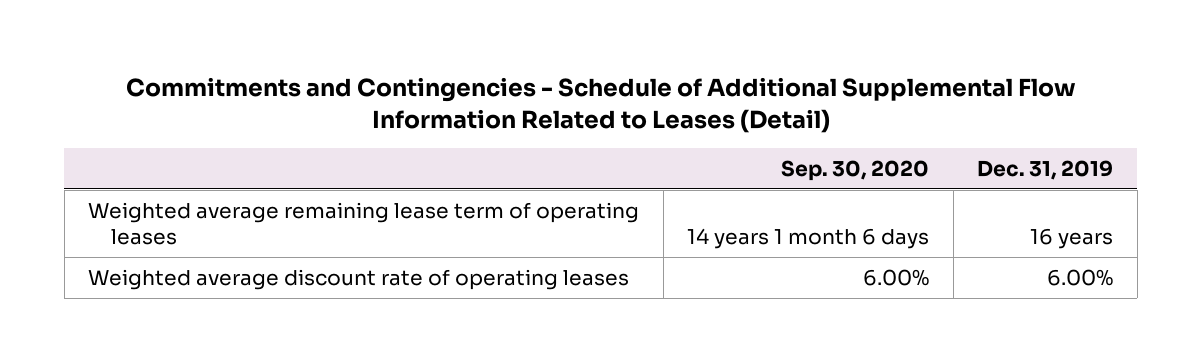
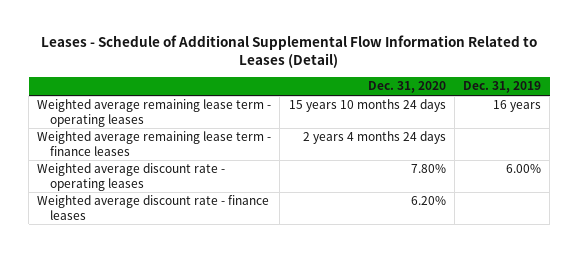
[125,77,1076,133] Commitments and Contingencies - Schedule of Additional Supplemental Flow Information Related to Leases (Detail) -> [41,34,538,69] Leases - Schedule of Additional Supplemental Flow Information Related to Leases (Detail)
[781,159,930,181] Sep. 30, 2020 -> none
none -> [367,81,446,94] Dec. 31, 2020
[88,201,640,245] Weighted average remaining lease term of operating leases -> [37,99,272,127] Weighted average remaining lease term - operating leases
none -> [37,131,272,156] Weighted average remaining lease term - finance leases
[88,268,630,290] Weighted average discount rate of operating leases -> [37,163,226,191] Weighted average discount rate - operating leases
none -> [37,195,270,220] Weighted average discount rate - finance leases

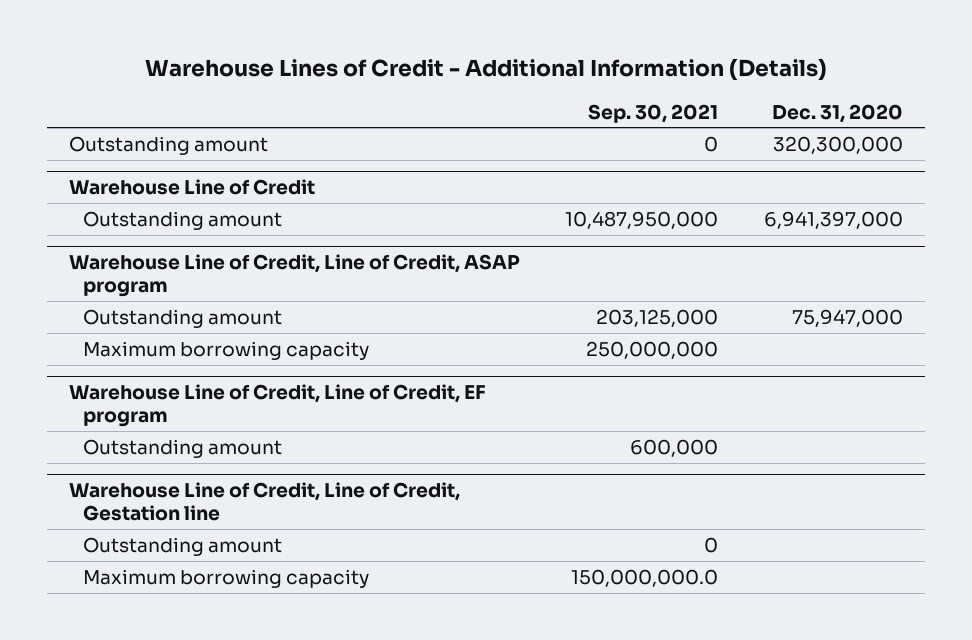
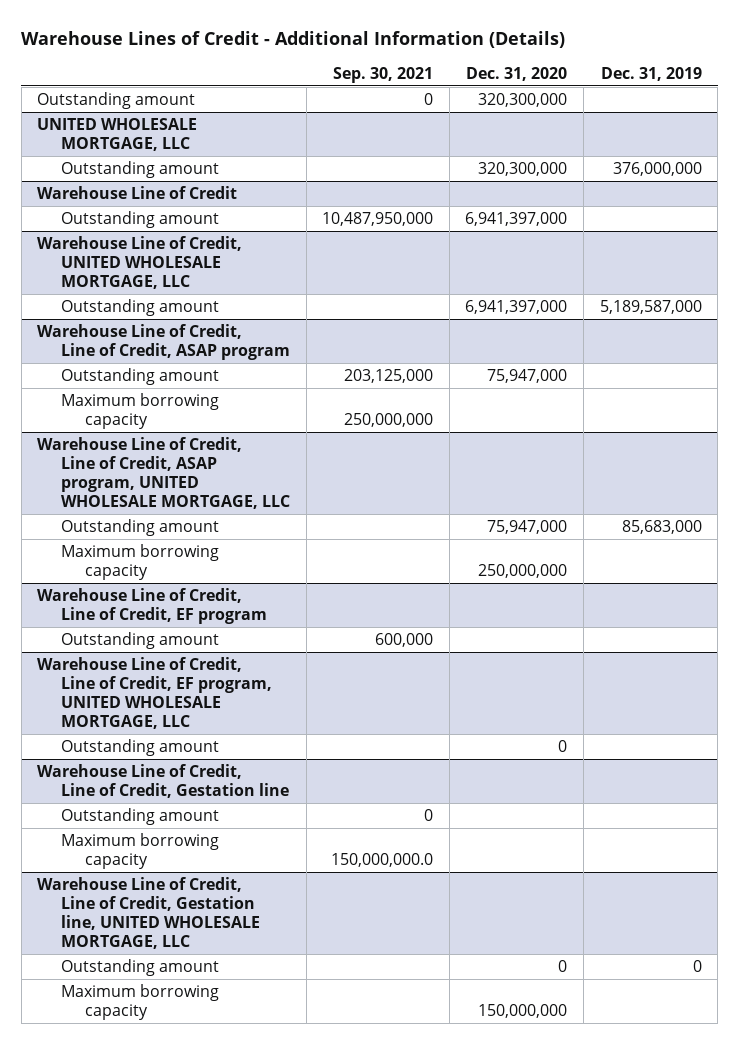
none -> [600,66,702,81] Dec. 31, 2019
none -> [37,117,198,151] UNITED WHOLESALE MORTGAGE, LLC
none -> [61,160,220,178] Outstanding amount
none -> [37,235,243,289] Warehouse Line of Credit, UNITED WHOLESALE MORTGAGE, LLC
none -> [61,298,220,316] Outstanding amount
none -> [37,436,291,509] Warehouse Line of Credit, Line of Credit, ASAP program, UNITED WHOLESALE MORTGAGE, LLC
none -> [61,518,220,536] Outstanding amount
none -> [61,543,220,580] Maximum borrowing capacity
none -> [37,656,273,729] Warehouse Line of Credit, Line of Credit, EF program, UNITED WHOLESALE MORTGAGE, LLC
none -> [61,738,220,756] Outstanding amount
none -> [37,876,261,949] Warehouse Line of Credit, Line of Credit, Gestation line, UNITED WHOLESALE MORTGAGE, LLC
none -> [61,958,220,976] Outstanding amount
none -> [61,983,220,1020] Maximum borrowing capacity

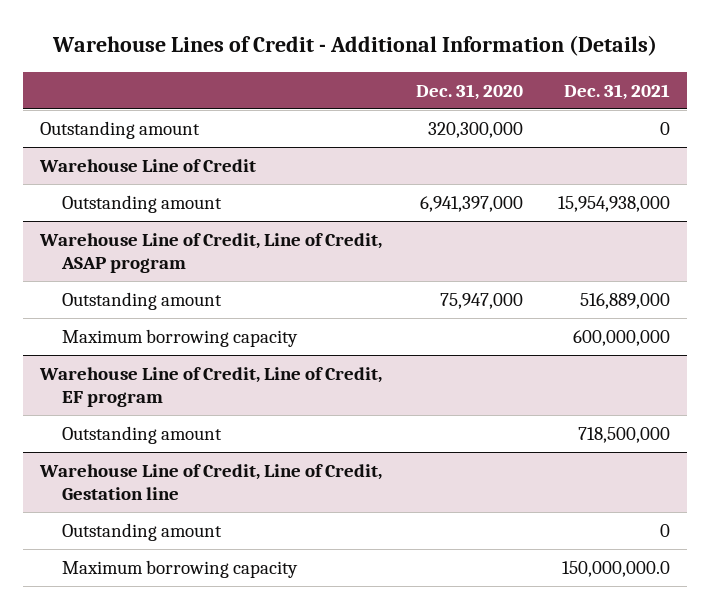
[333,66,434,83] Sep. 30, 2021 -> none
[600,66,702,81] Dec. 31, 2019 -> none
none -> [563,83,670,100] Dec. 31, 2021
[37,117,198,151] UNITED WHOLESALE MORTGAGE, LLC -> none
[61,160,220,178] Outstanding amount -> none
[37,235,243,289] Warehouse Line of Credit, UNITED WHOLESALE MORTGAGE, LLC -> none
[61,298,220,316] Outstanding amount -> none
[37,436,291,509] Warehouse Line of Credit, Line of Credit, ASAP program, UNITED WHOLESALE MORTGAGE, LLC -> none
[61,518,220,536] Outstanding amount -> none
[61,543,220,580] Maximum borrowing capacity -> none
[37,656,273,729] Warehouse Line of Credit, Line of Credit, EF program, UNITED WHOLESALE MORTGAGE, LLC -> none
[61,738,220,756] Outstanding amount -> none
[37,876,261,949] Warehouse Line of Credit, Line of Credit, Gestation line, UNITED WHOLESALE MORTGAGE, LLC -> none
[61,958,220,976] Outstanding amount -> none
[61,983,220,1020] Maximum borrowing capacity -> none

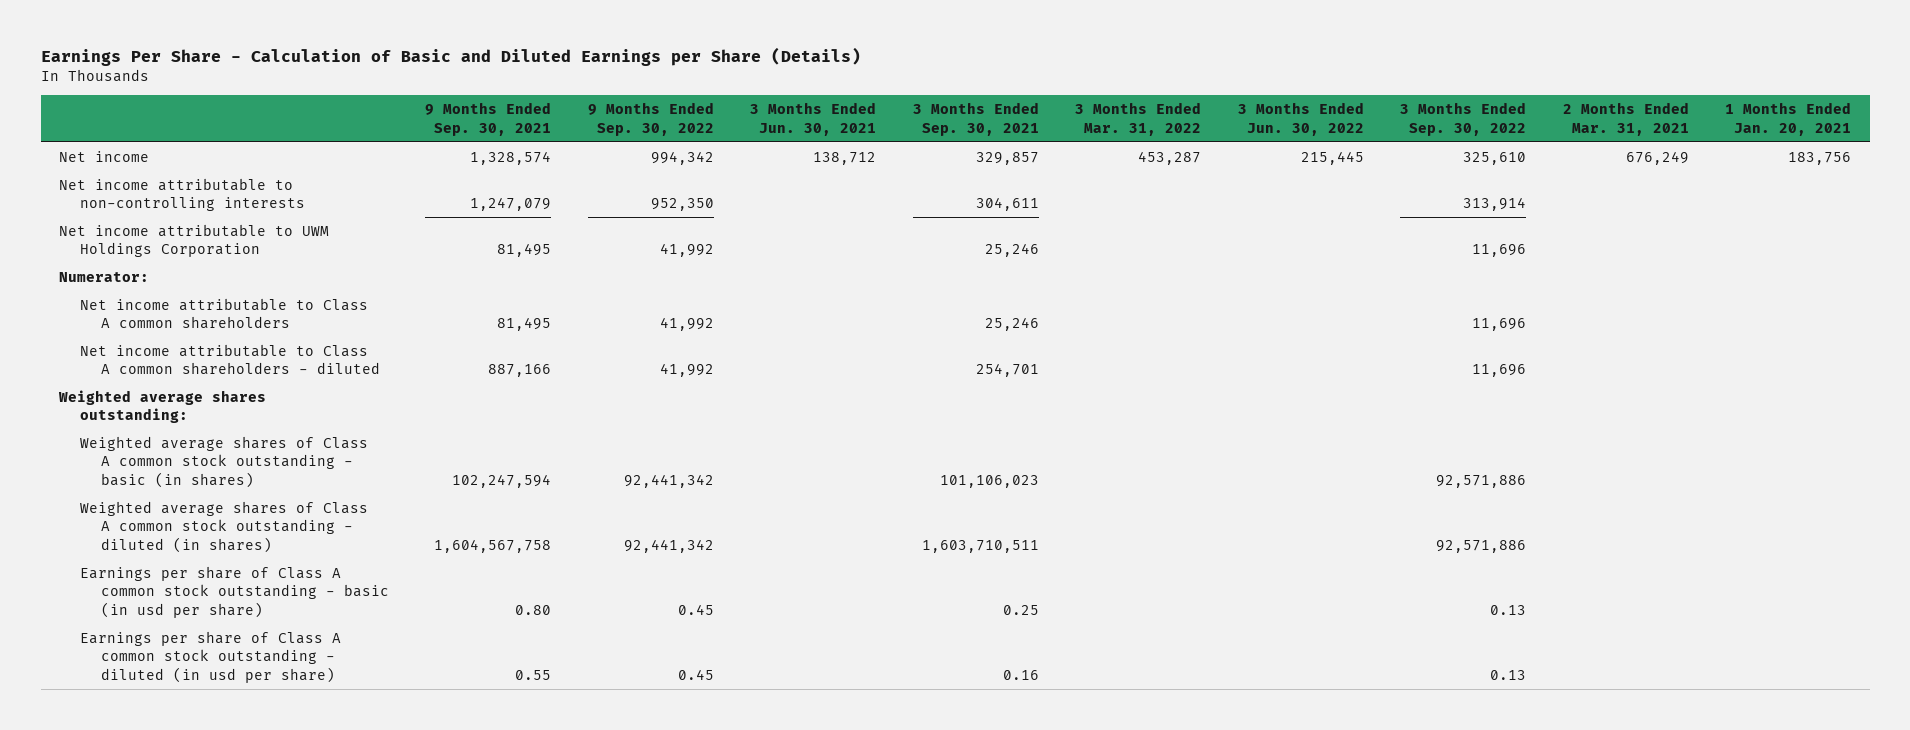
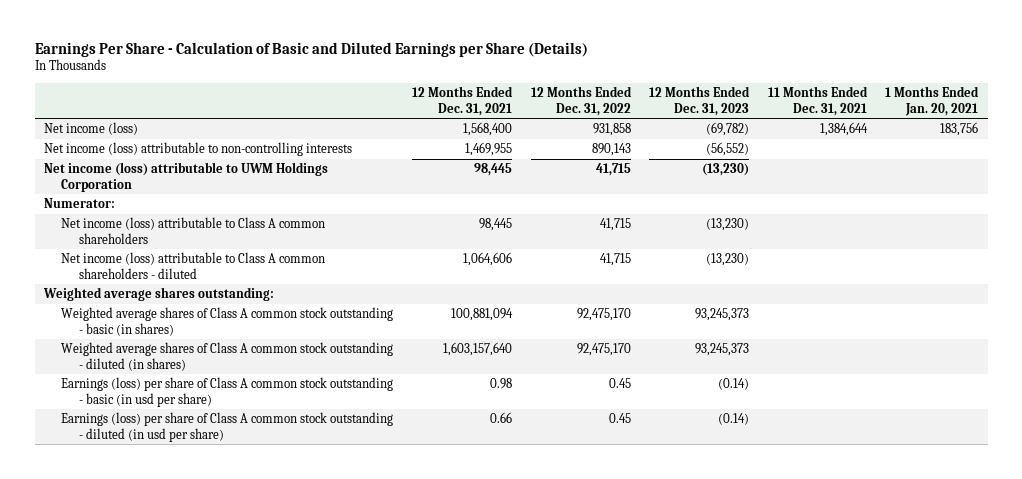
[425,102,552,136] 9 Months Ended Sep. 30, 2021 -> none
[587,102,714,136] 9 Months Ended Sep. 30, 2022 -> none
[750,102,877,136] 3 Months Ended Jun. 30, 2021 -> none
[912,102,1039,136] 3 Months Ended Sep. 30, 2021 -> none
[1075,102,1202,136] 3 Months Ended Mar. 31, 2022 -> none
[1237,102,1364,136] 3 Months Ended Jun. 30, 2022 -> none
[1400,102,1527,136] 3 Months Ended Sep. 30, 2022 -> none
[1562,102,1689,136] 2 Months Ended Mar. 31, 2021 -> none
none -> [412,86,514,116] 12 Months Ended Dec. 31, 2021
none -> [530,86,632,116] 12 Months Ended Dec. 31, 2022
none -> [649,86,751,116] 12 Months Ended Dec. 31, 2023
none -> [767,86,868,116] 11 Months Ended Dec. 31, 2021
[58,151,149,163] Net income -> [43,122,138,136] Net income (loss)
[58,178,305,212] Net income attributable to non-controlling interests -> [43,142,352,157] Net income (loss) attributable to non-controlling interests
[58,224,329,258] Net income attributable to UWM Holdings Corporation -> [43,162,328,192] Net income (loss) attributable to UWM Holdings Corporation
[79,298,368,330] Net income attributable to Class A common shareholders -> [61,217,326,244] Net income (loss) attributable to Class A common shareholders
[79,344,380,376] Net income attributable to Class A common shareholders - diluted -> [61,252,326,279] Net income (loss) attributable to Class A common shareholders - diluted
[79,566,389,618] Earnings per share of Class A common stock outstanding - basic (in usd per share) -> [61,377,394,407] Earnings (loss) per share of Class A common stock outstanding - basic (in usd per share)
[79,631,341,683] Earnings per share of Class A common stock outstanding - diluted (in usd per share) -> [61,412,394,442] Earnings (loss) per share of Class A common stock outstanding - diluted (in usd per share)

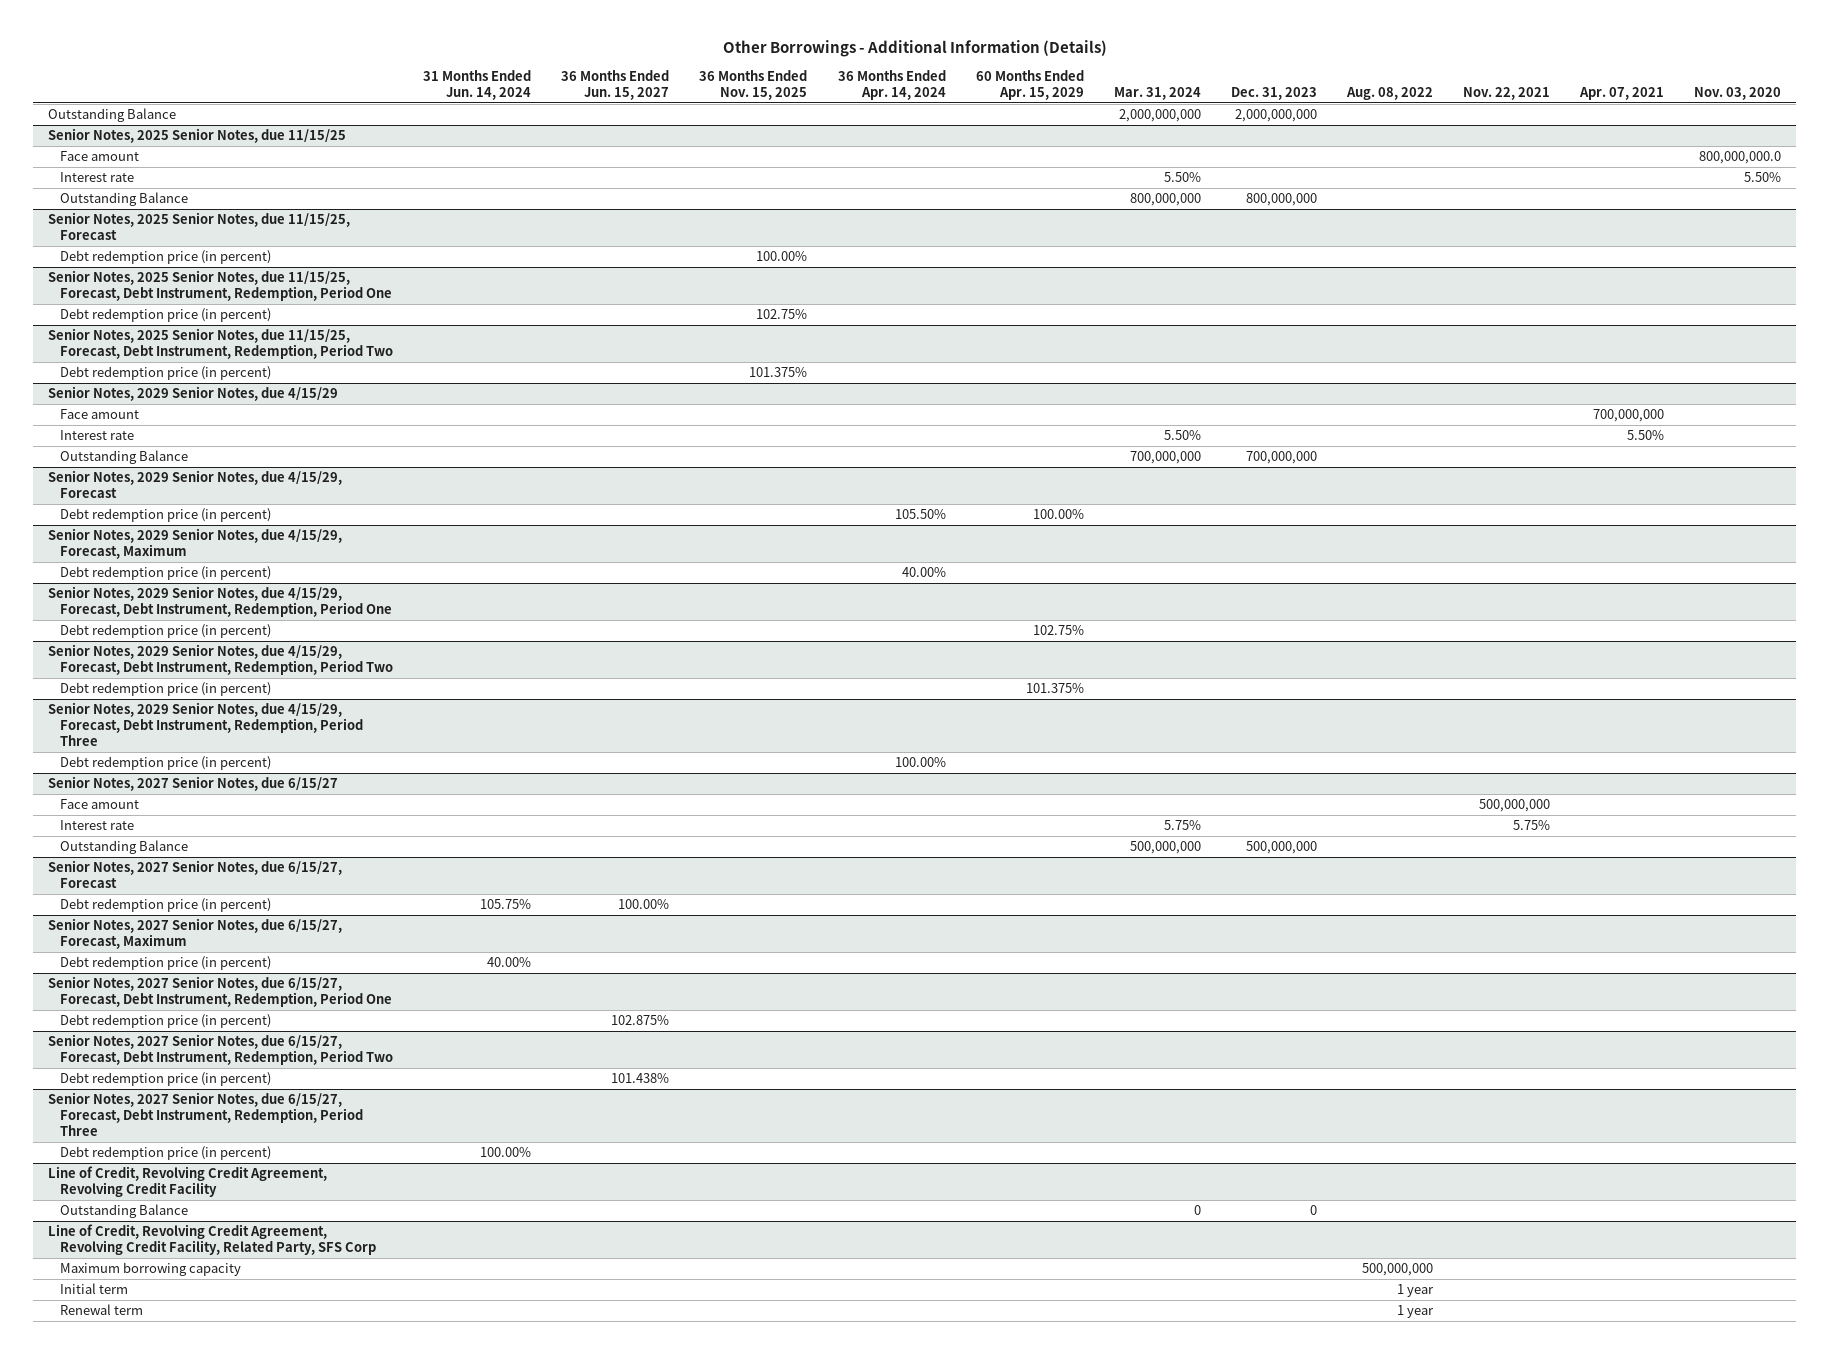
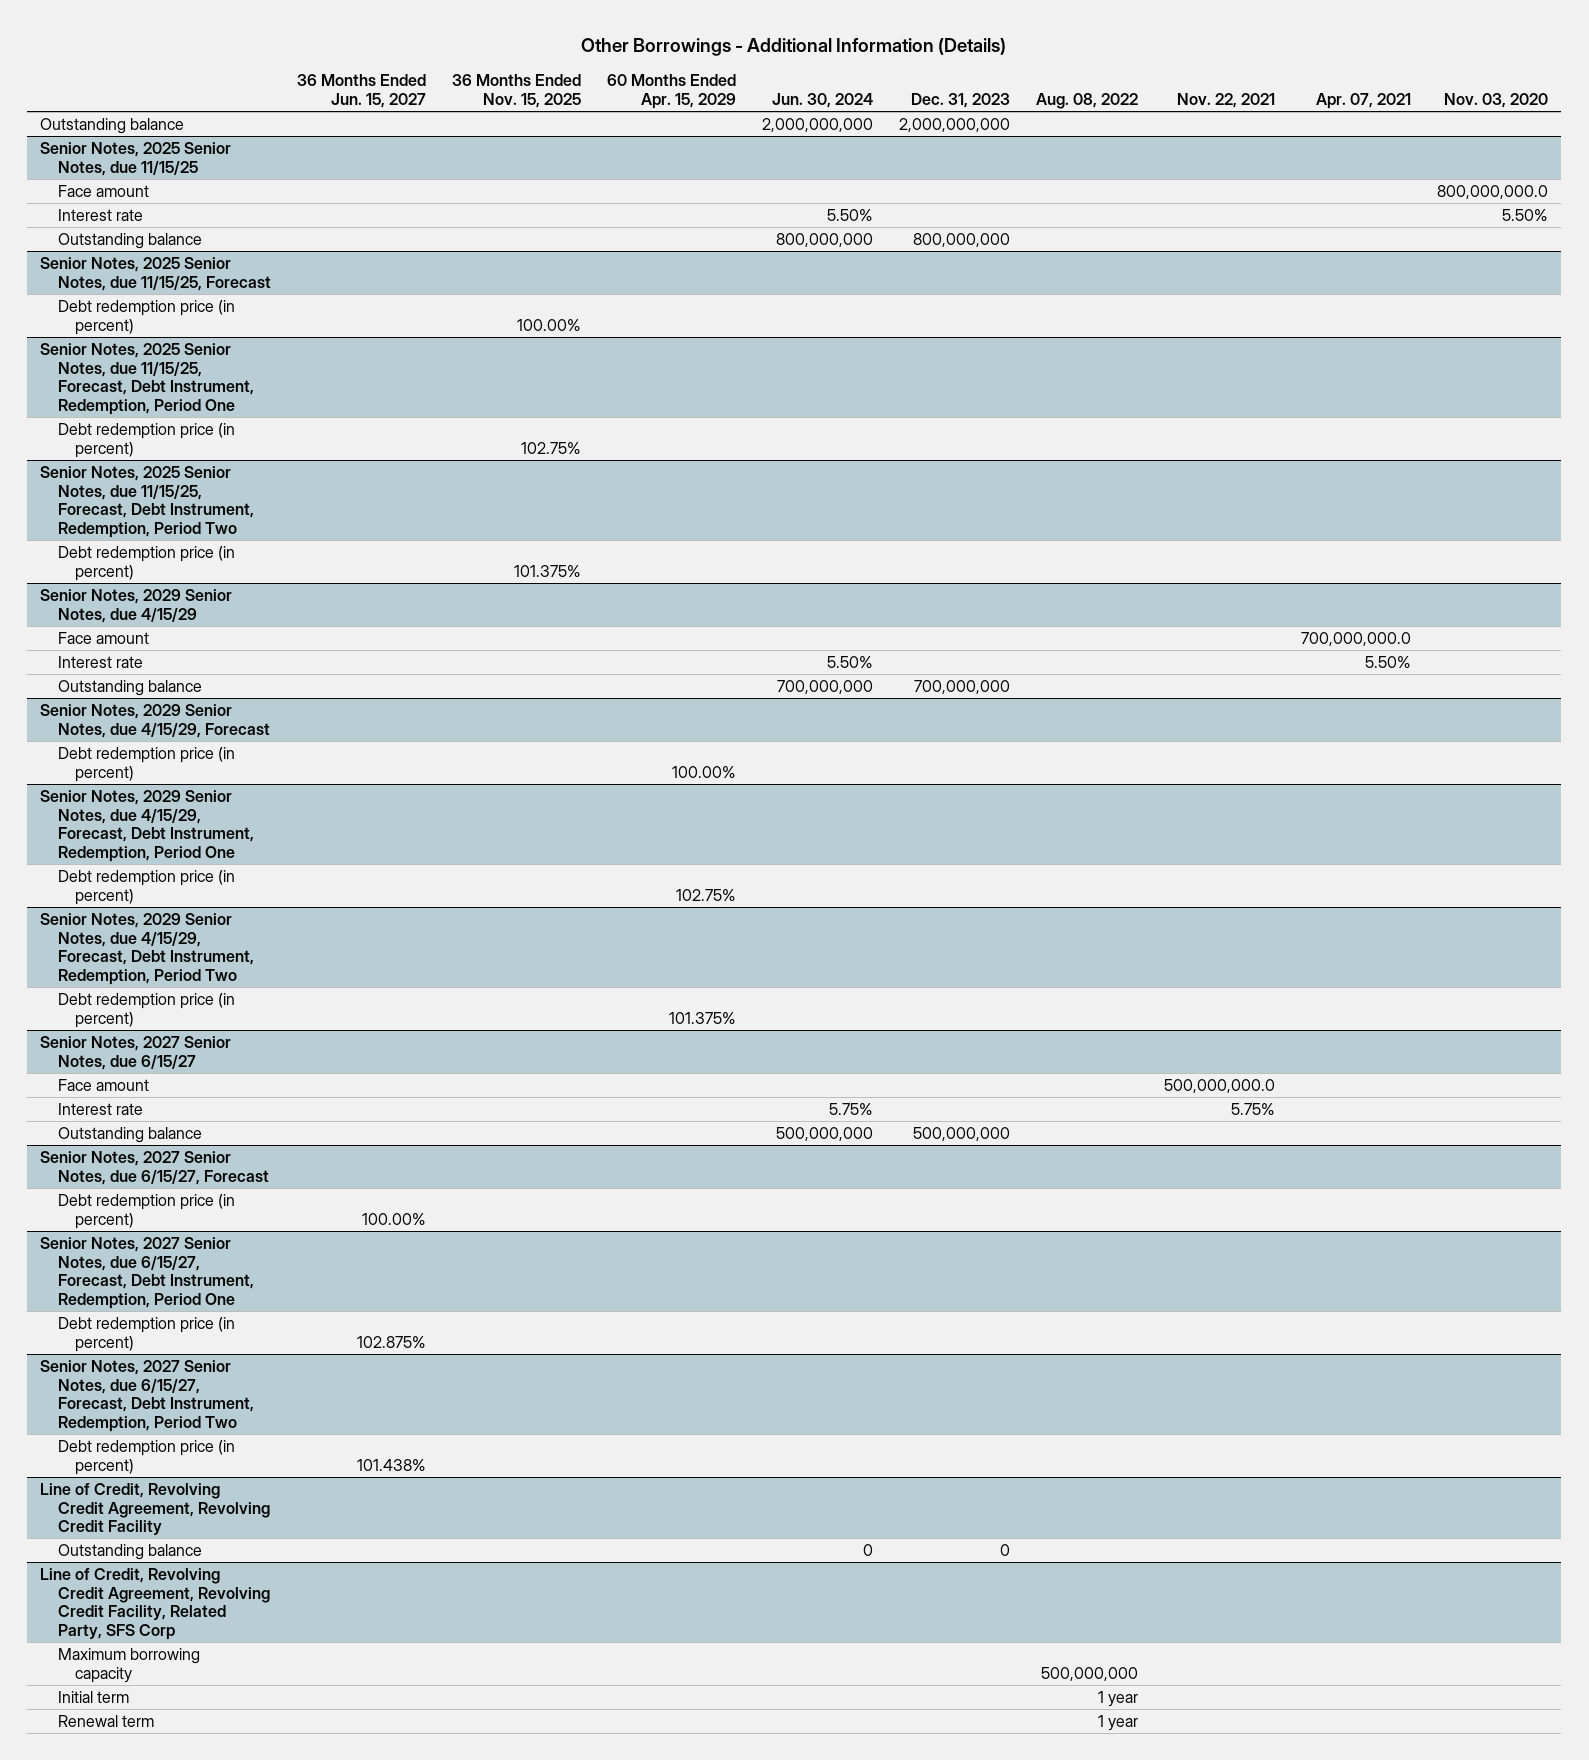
[423,70,532,101] 31 Months Ended Jun. 14, 2024 -> none
[837,70,946,101] 36 Months Ended Apr. 14, 2024 -> none
[1113,87,1201,101] Mar. 31, 2024 -> none
none -> [772,92,874,108] Jun. 30, 2024
[48,108,177,123] Outstanding Balance -> [40,117,185,134] Outstanding balance
[60,192,189,207] Outstanding Balance -> [57,232,202,249] Outstanding balance
[1593,409,1665,423] 700,000,000 -> [1301,631,1412,646] 700,000,000.0
[60,450,189,465] Outstanding Balance -> [57,679,202,696] Outstanding balance
[48,528,343,560] Senior Notes, 2029 Senior Notes, due 4/15/29, Forecast, Maximum -> none
[60,566,272,581] Debt redemption price (in percent) -> none
[48,702,364,747] Senior Notes, 2029 Senior Notes, due 4/15/29, Forecast, Debt Instrument, Redemption, Period Three -> none
[60,756,272,771] Debt redemption price (in percent) -> none
[1478,799,1550,813] 500,000,000 -> [1164,1078,1276,1093] 500,000,000.0
[60,840,189,855] Outstanding Balance -> [57,1126,202,1143] Outstanding balance
[48,918,343,950] Senior Notes, 2027 Senior Notes, due 6/15/27, Forecast, Maximum -> none
[60,956,272,971] Debt redemption price (in percent) -> none
[48,1092,364,1137] Senior Notes, 2027 Senior Notes, due 6/15/27, Forecast, Debt Instrument, Redemption, Period Three -> none
[60,1146,272,1161] Debt redemption price (in percent) -> none
[60,1204,189,1219] Outstanding Balance -> [57,1543,202,1560] Outstanding balance

